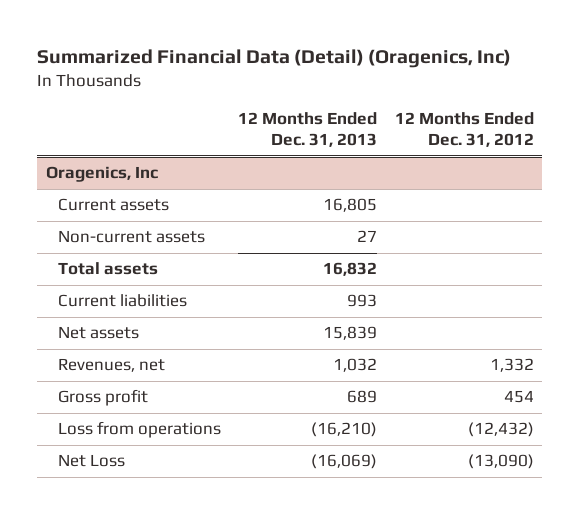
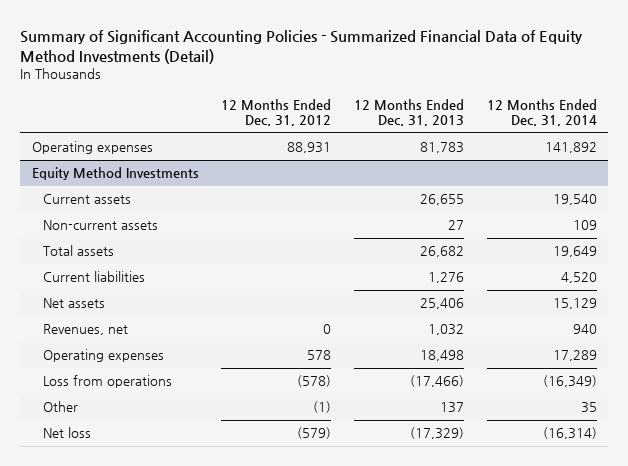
[36,48,511,68] Summarized Financial Data (Detail) (Oragenics, Inc) -> [20,29,584,64] Summary of Significant Accounting Policies - Summarized Financial Data of Equity Method Investments (Detail)
none -> [486,98,597,127] 12 Months Ended Dec. 31, 2014
[45,166,158,183] Oragenics, Inc -> none
none -> [31,141,153,155] Operating expenses
none -> [31,167,199,181] Equity Method Investments
[323,198,378,213] 16,805 -> [419,194,464,206] 26,655
[58,389,149,407] Gross profit -> none
[323,262,378,277] 16,832 -> [419,246,464,258] 26,682
[347,294,378,308] 993 -> [427,272,464,284] 1,276
[323,326,378,341] 15,839 -> [419,298,464,310] 25,406
[489,358,534,373] 1,332 -> [323,324,332,335] 0
none -> [42,349,164,363] Operating expenses
[311,422,378,438] (16,210) -> [409,375,464,388] (17,466)
[467,422,534,438] (12,432) -> [297,375,332,388] (578)
none -> [42,401,78,413] Other
[58,454,126,468] Net Loss -> [42,427,91,439] Net loss
[311,454,378,470] (16,069) -> [409,427,464,440] (17,329)
[467,454,534,470] (13,090) -> [297,427,332,440] (579)

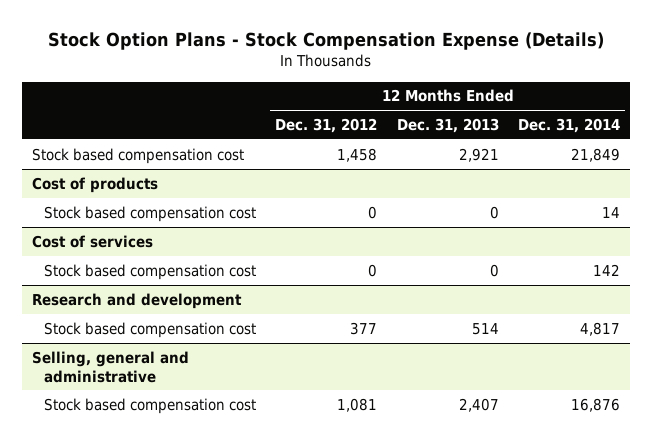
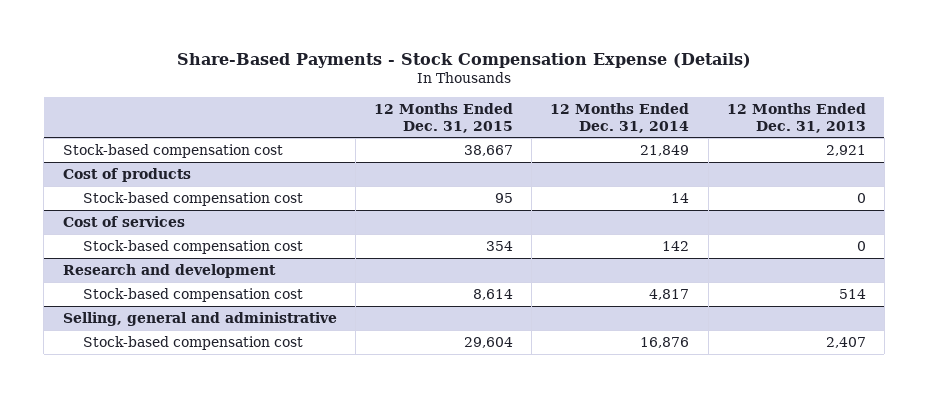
[47,31,604,50] Stock Option Plans - Stock Compensation Expense (Details) -> [177,52,752,68] Share-Based Payments - Stock Compensation Expense (Details)
[275,118,378,134] Dec. 31, 2012 -> none
none -> [373,102,513,133] 12 Months Ended Dec. 31, 2015
[31,147,244,164] Stock based compensation cost -> [62,143,283,158] Stock-based compensation cost
[43,205,256,222] Stock based compensation cost -> [82,191,303,206] Stock-based compensation cost
[43,263,256,280] Stock based compensation cost -> [82,239,303,254] Stock-based compensation cost
[43,321,256,338] Stock based compensation cost -> [82,287,303,302] Stock-based compensation cost
[43,397,256,414] Stock based compensation cost -> [82,335,303,350] Stock-based compensation cost

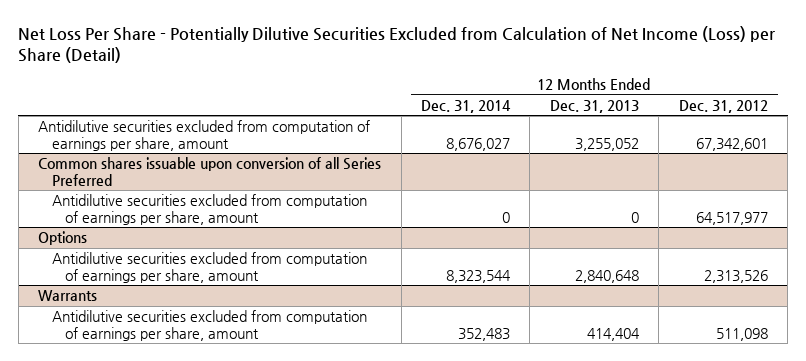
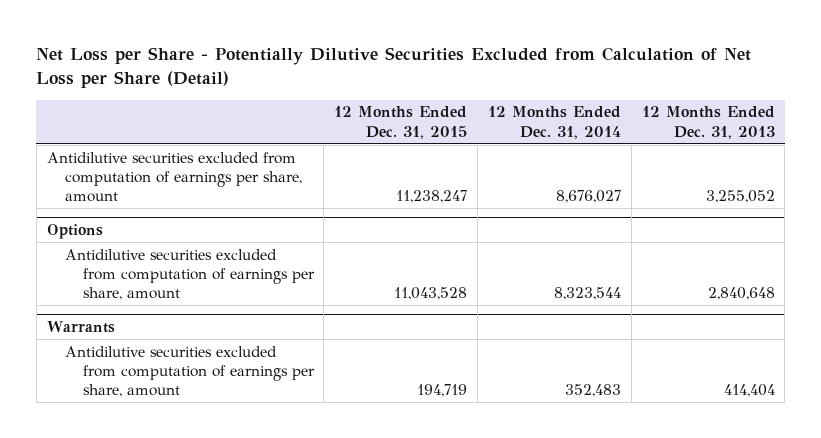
[18,26,776,64] Net Loss Per Share - Potentially Dilutive Securities Excluded from Calculation of Net Income (Loss) per Share (Detail) -> [36,47,752,89] Net Loss per Share - Potentially Dilutive Securities Excluded from Calculation of Net Loss per Share (Detail)
[678,99,768,113] Dec. 31, 2012 -> none
none -> [334,106,468,139] 12 Months Ended Dec. 31, 2015
[38,157,382,186] Common shares issuable upon conversion of all Series Preferred -> none
[51,194,367,225] Antidilutive securities excluded from computation of earnings per share, amount -> none

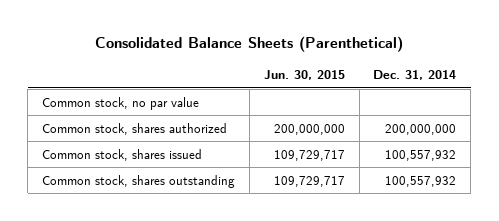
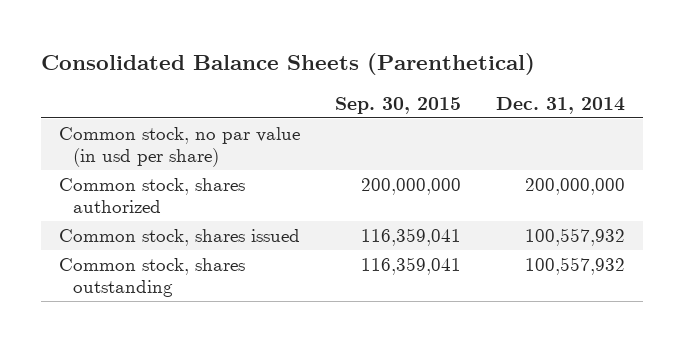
[263,69,345,80] Jun. 30, 2015 -> none
none -> [334,96,461,114] Sep. 30, 2015
[42,96,200,110] Common stock, no par value -> [58,126,300,168] Common stock, no par value (in usd per share)

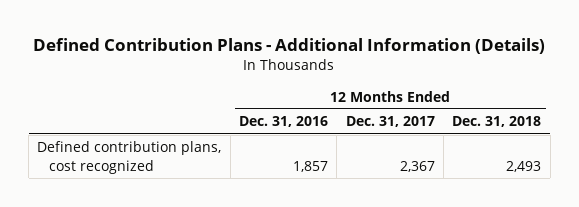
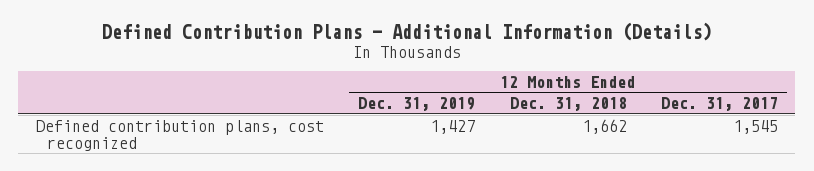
[239,116,329,128] Dec. 31, 2016 -> none
none -> [358,97,476,112] Dec. 31, 2019
[399,160,435,172] 2,367 -> [732,119,778,134] 1,545
[506,160,542,172] 2,493 -> [581,118,627,134] 1,662

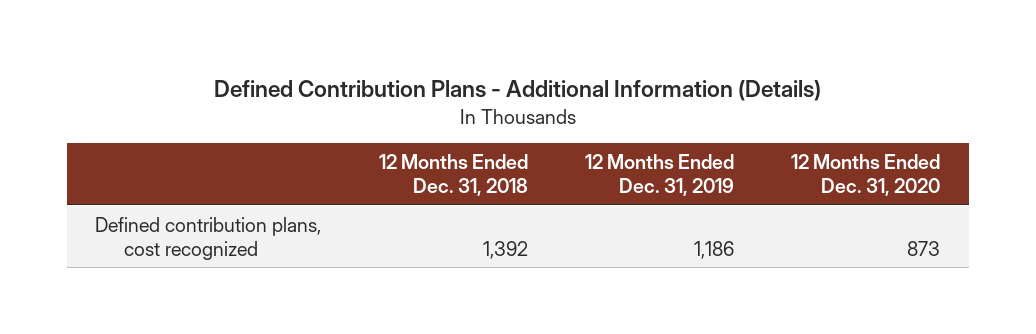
[660,97,778,112] Dec. 31, 2017 -> none
none -> [791,154,941,197] 12 Months Ended Dec. 31, 2020
[430,119,476,134] 1,427 -> [694,240,735,259] 1,186
[581,118,627,134] 1,662 -> [482,240,528,259] 1,392

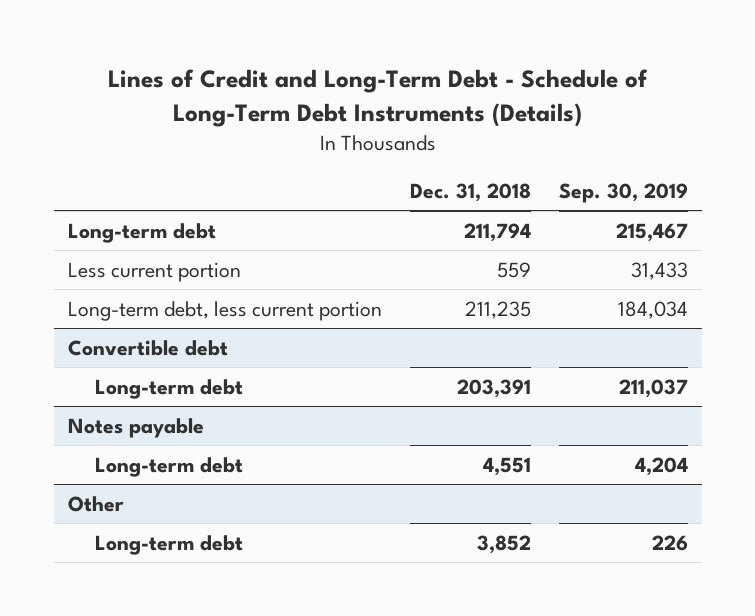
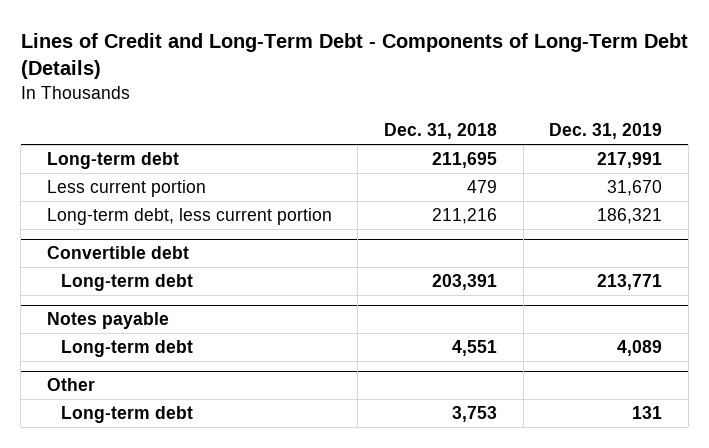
[107,69,648,127] Lines of Credit and Long-Term Debt - Schedule of Long-Term Debt Instruments (Details) -> [20,32,688,79] Lines of Credit and Long-Term Debt - Components of Long-Term Debt (Details)
[558,182,688,203] Sep. 30, 2019 -> none
none -> [549,123,663,140] Dec. 31, 2019
[463,222,531,242] 211,794 -> [431,152,497,169] 211,695
[496,261,531,278] 559 -> [466,180,497,194] 479
[464,300,531,319] 211,235 -> [431,208,497,225] 211,216
[476,534,531,554] 3,852 -> [451,406,497,423] 3,753

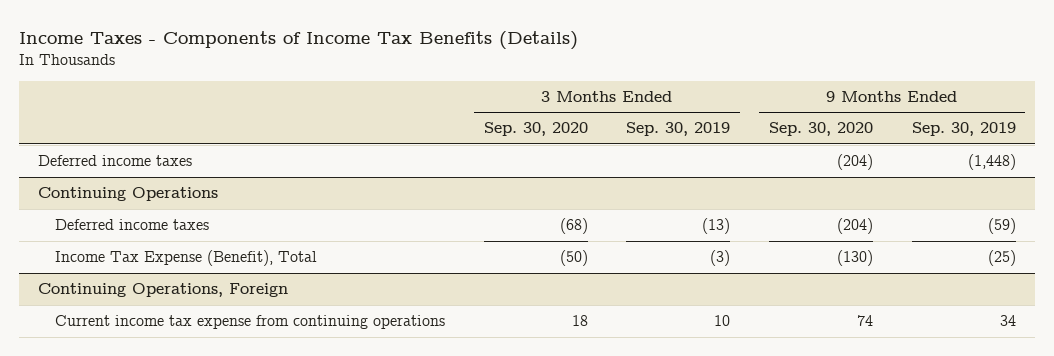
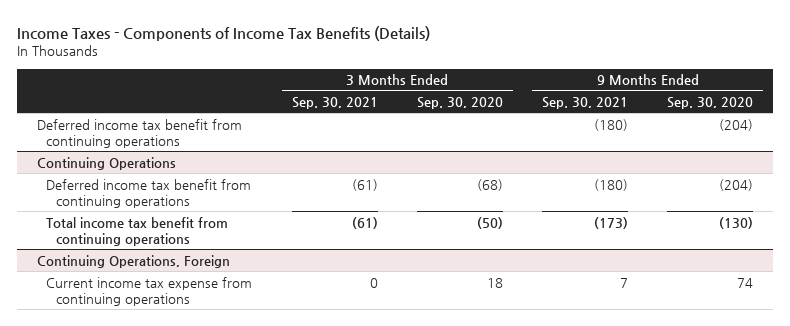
[626,122,731,137] Sep. 30, 2019 -> none
[911,122,1016,137] Sep. 30, 2019 -> none
none -> [291,96,378,109] Sep. 30, 2021
none -> [542,96,629,109] Sep. 30, 2021
[38,155,193,167] Deferred income taxes -> [36,118,242,148] Deferred income tax benefit from continuing operations
[55,219,210,231] Deferred income taxes -> [46,178,252,208] Deferred income tax benefit from continuing operations
[55,250,318,267] Income Tax Expense (Benefit), Total -> [46,216,229,246] Total income tax benefit from continuing operations

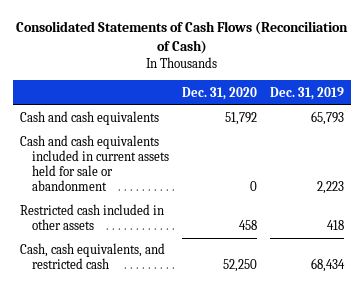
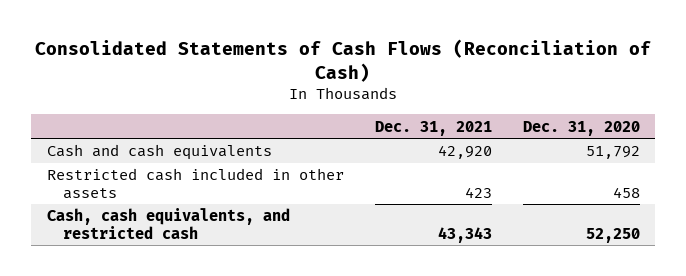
[270,86,345,100] Dec. 31, 2019 -> none
none -> [374,120,492,136] Dec. 31, 2021
[19,135,169,192] Cash and cash equivalents included in current assets held for sale or abandonment -> none

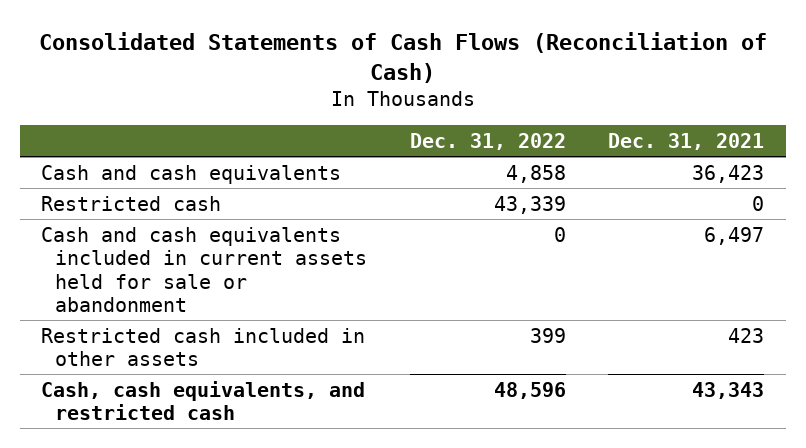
[522,120,640,136] Dec. 31, 2020 -> none
none -> [409,132,566,150] Dec. 31, 2022
[437,145,492,160] 42,920 -> [692,164,765,183] 36,423
none -> [41,195,222,211] Restricted cash
none -> [41,226,368,312] Cash and cash equivalents included in current assets held for sale or abandonment

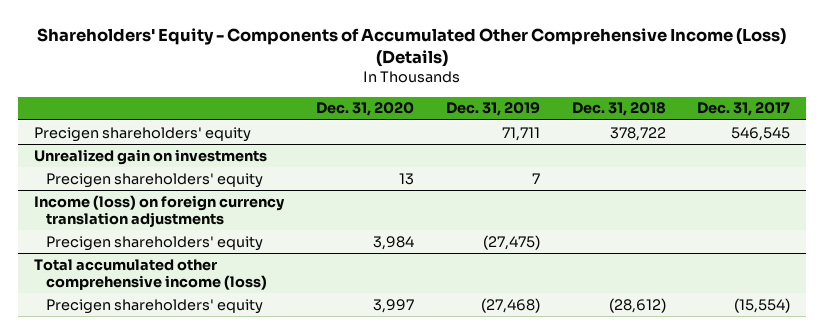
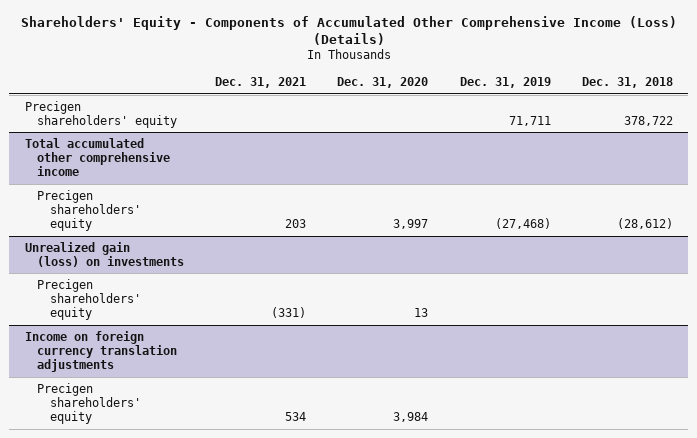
[697,102,791,117] Dec. 31, 2017 -> none
none -> [215,77,307,89] Dec. 31, 2021
[34,148,268,165] Unrealized gain on investments -> none
[45,172,263,188] Precigen shareholders' equity -> none
[34,194,286,228] Income (loss) on foreign currency translation adjustments -> none
[45,235,263,251] Precigen shareholders' equity -> none
[34,258,267,291] Total accumulated other comprehensive income (loss) -> [24,137,171,177] Total accumulated other comprehensive income
none -> [24,241,185,267] Unrealized gain (loss) on investments
none -> [37,278,141,321] Precigen shareholders' equity
none -> [24,330,178,373] Income on foreign currency translation adjustments
none -> [37,382,141,425] Precigen shareholders' equity

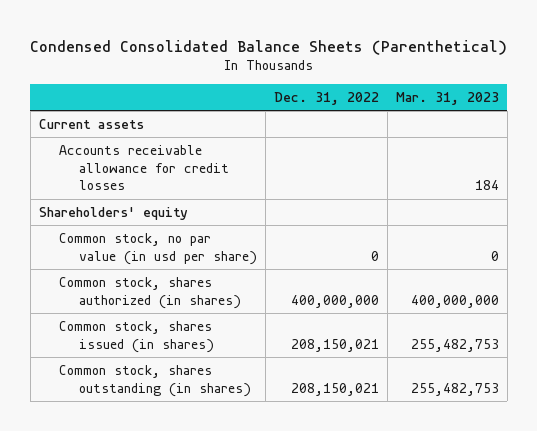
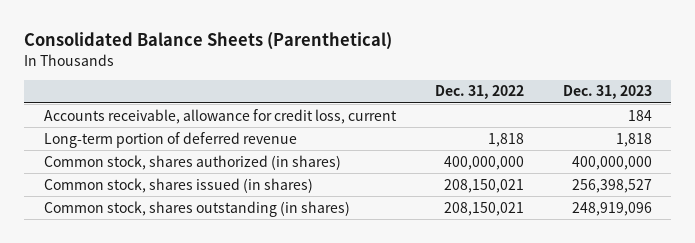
[29,39,507,55] Condensed Consolidated Balance Sheets (Parenthetical) -> [24,32,393,51] Consolidated Balance Sheets (Parenthetical)
[395,91,499,105] Mar. 31, 2023 -> none
none -> [562,85,652,100] Dec. 31, 2023
[38,118,144,129] Current assets -> none
[38,206,188,220] Shareholders' equity -> none
[58,232,258,265] Common stock, no par value (in usd per share) -> none
[58,144,230,191] Accounts receivable allowance for credit losses -> [43,108,397,124] Accounts receivable, allowance for credit loss, current
none -> [43,131,297,148] Long-term portion of deferred revenue

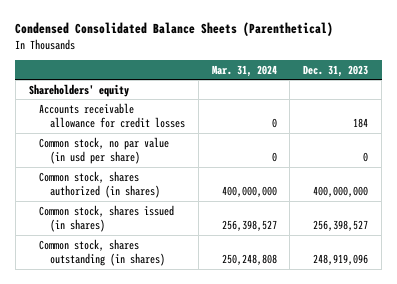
[24,32,393,51] Consolidated Balance Sheets (Parenthetical) -> [15,22,334,37] Condensed Consolidated Balance Sheets (Parenthetical)
[434,85,524,100] Dec. 31, 2022 -> none
none -> [211,64,277,77] Mar. 31, 2024
[43,131,297,148] Long-term portion of deferred revenue -> none
none -> [28,83,129,97] Shareholders' equity
[43,108,397,124] Accounts receivable, allowance for credit loss, current -> [39,102,185,129] Accounts receivable allowance for credit losses
none -> [39,136,170,165] Common stock, no par value (in usd per share)

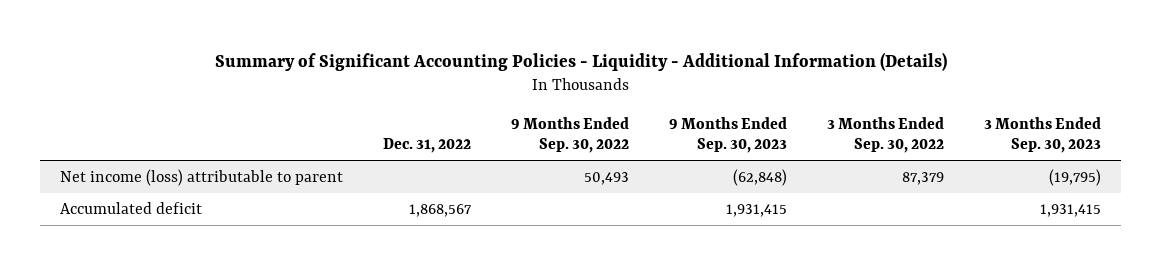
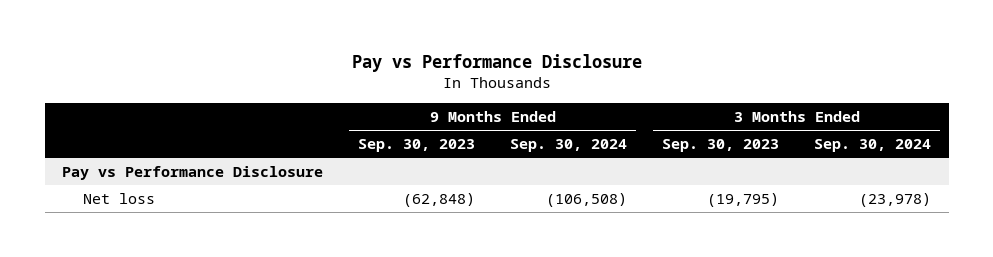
[214,52,947,72] Summary of Significant Accounting Policies - Liquidity - Additional Information (Details) -> [351,53,642,72] Pay vs Performance Disclosure
[383,138,472,154] Dec. 31, 2022 -> none
[511,116,630,154] 9 Months Ended Sep. 30, 2022 -> none
[827,116,945,154] 3 Months Ended Sep. 30, 2022 -> none
none -> [510,139,628,153] Sep. 30, 2024
none -> [814,139,932,153] Sep. 30, 2024
[60,202,203,215] Accumulated deficit -> none
none -> [62,165,324,180] Pay vs Performance Disclosure
[60,169,344,187] Net income (loss) attributable to parent -> [83,192,156,204] Net loss

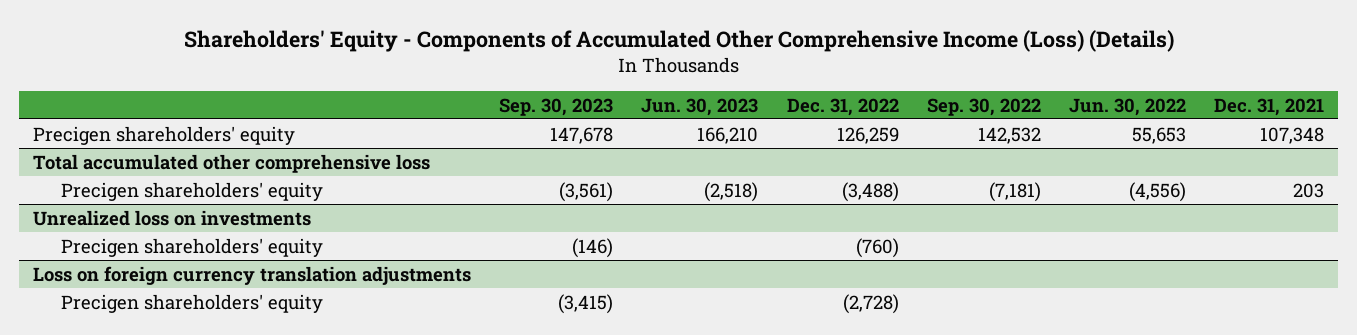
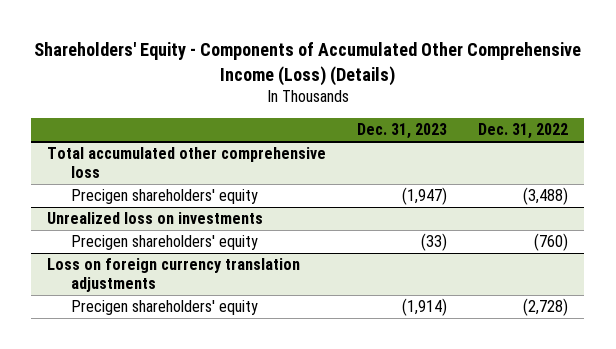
[499,97,614,116] Sep. 30, 2023 -> none
[641,97,759,116] Jun. 30, 2023 -> none
[926,97,1041,116] Sep. 30, 2022 -> none
[1069,97,1187,116] Jun. 30, 2022 -> none
[1214,97,1325,116] Dec. 31, 2021 -> none
none -> [357,123,448,140] Dec. 31, 2023
[32,125,295,145] Precigen shareholders' equity -> none

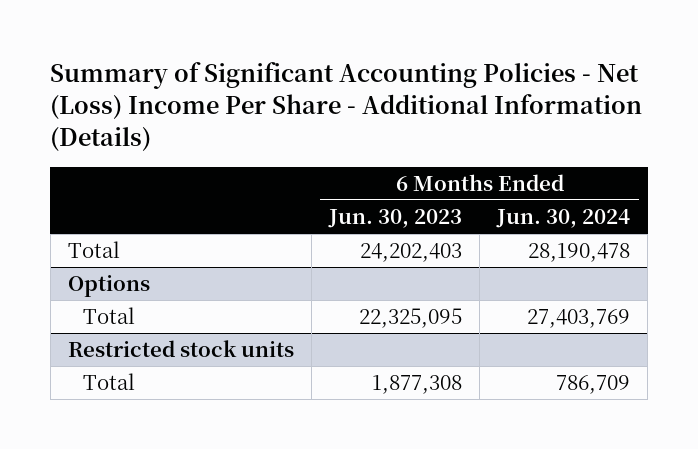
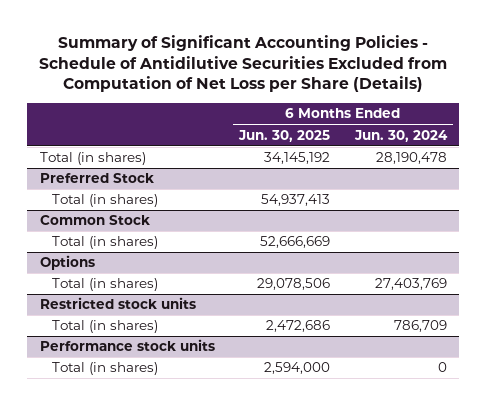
[50,62,643,152] Summary of Significant Accounting Policies - Net (Loss) Income Per Share - Additional Information (Details) -> [39,34,448,93] Summary of Significant Accounting Policies - Schedule of Antidilutive Securities Excluded from Computation of Net Loss per Share (Details)
[327,209,462,229] Jun. 30, 2023 -> none
none -> [238,129,331,142] Jun. 30, 2025
[67,241,120,259] Total -> [39,152,146,166] Total (in shares)
none -> [39,173,154,184] Preferred Stock
none -> [52,194,159,208] Total (in shares)
none -> [39,215,150,226] Common Stock
none -> [52,236,159,250] Total (in shares)
[83,307,136,325] Total -> [52,278,159,292] Total (in shares)
[83,373,136,391] Total -> [52,320,159,334] Total (in shares)
none -> [39,339,215,352] Performance stock units
none -> [52,362,159,376] Total (in shares)

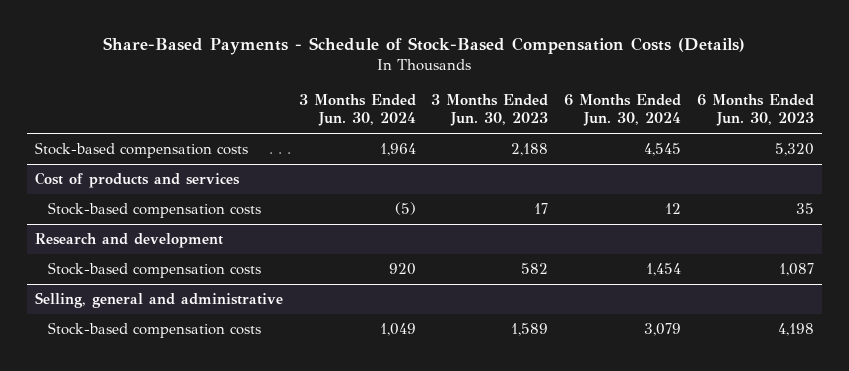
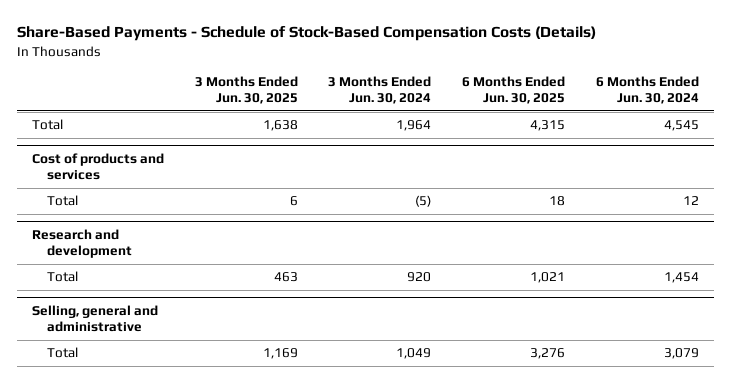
[431,93,549,127] 3 Months Ended Jun. 30, 2023 -> none
[696,93,814,127] 6 Months Ended Jun. 30, 2023 -> none
none -> [194,76,298,105] 3 Months Ended Jun. 30, 2025
none -> [462,76,566,105] 6 Months Ended Jun. 30, 2025
[35,142,249,159] Stock-based compensation costs -> [31,119,63,131] Total
[47,202,261,219] Stock-based compensation costs -> [47,195,79,207] Total
[47,262,261,279] Stock-based compensation costs -> [47,271,79,283] Total
[47,322,261,339] Stock-based compensation costs -> [47,347,79,359] Total

